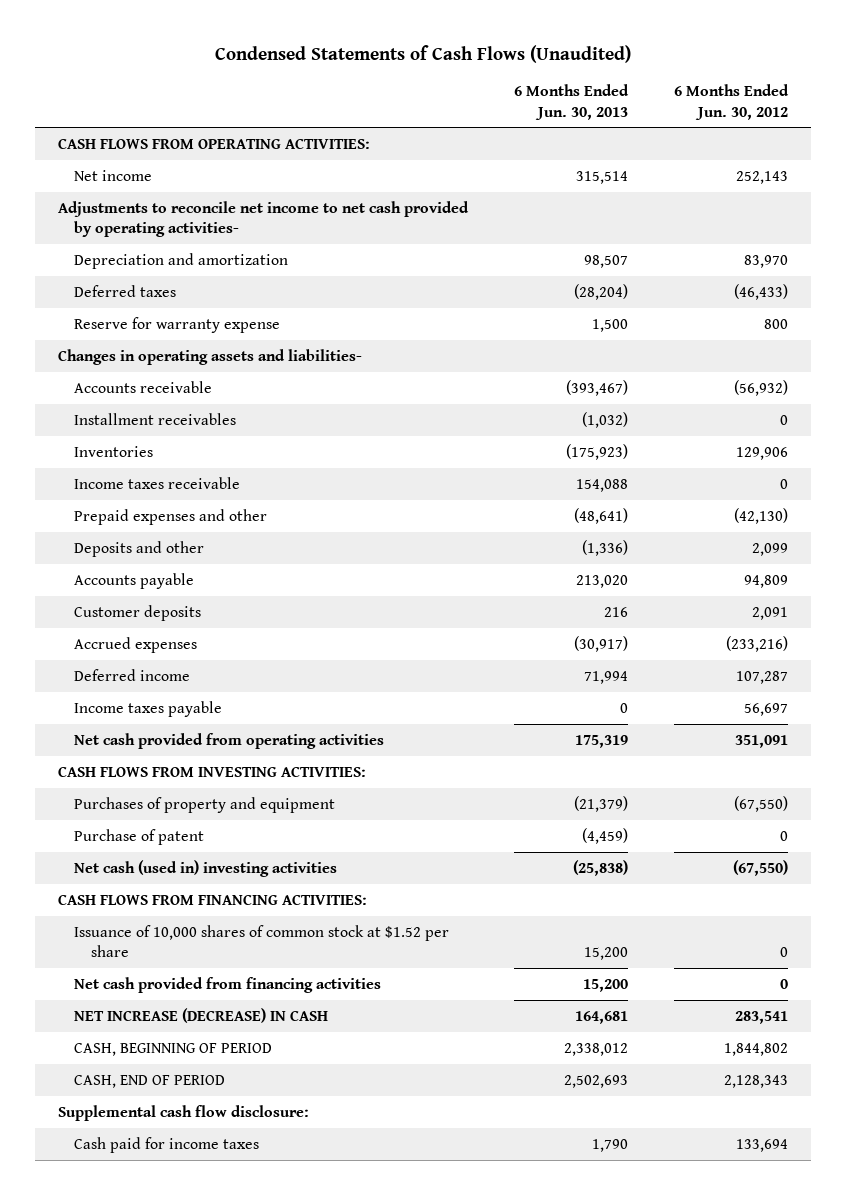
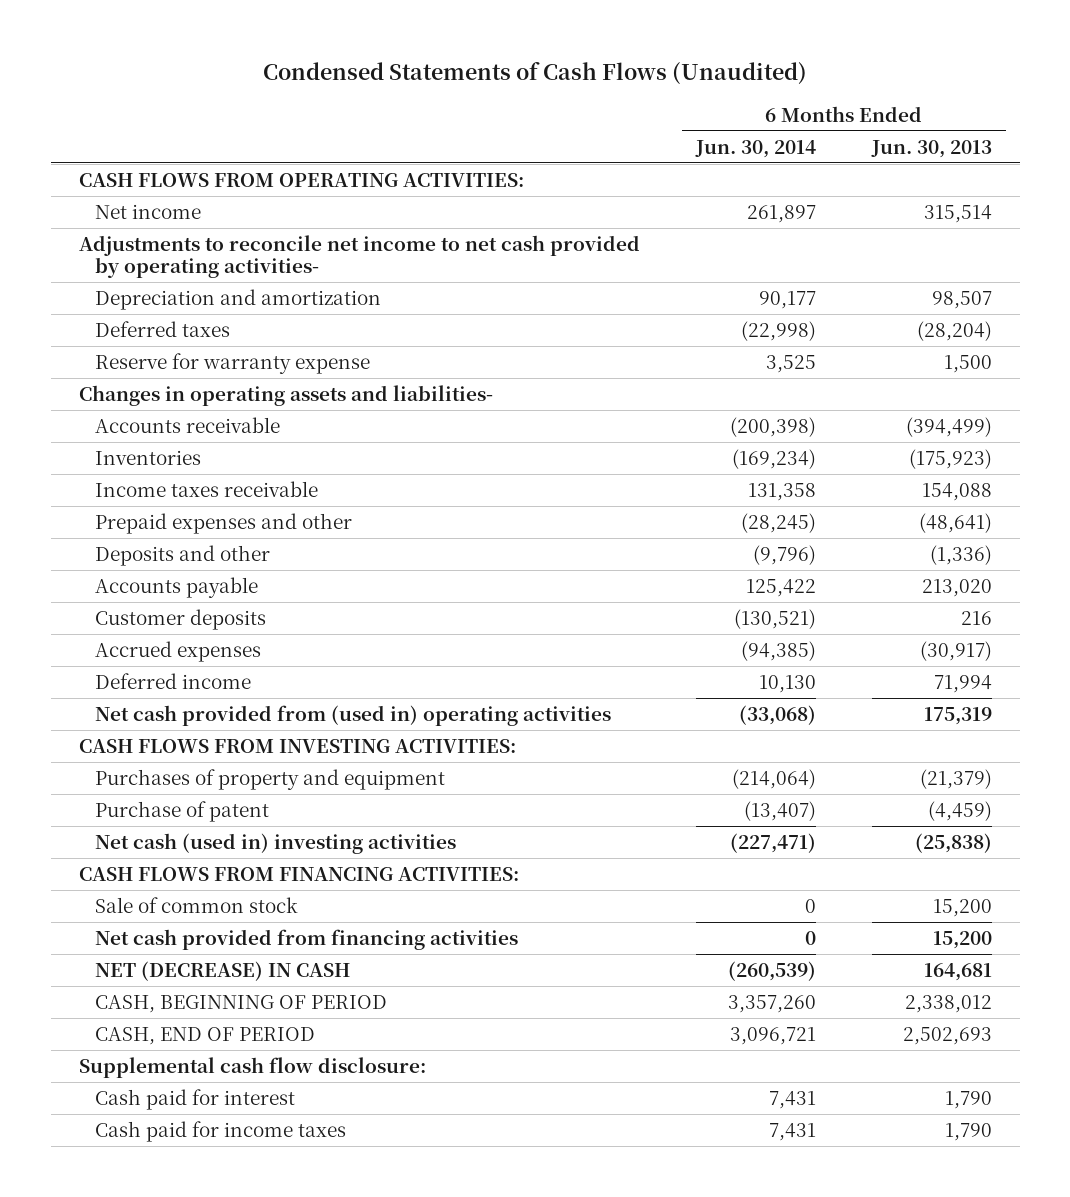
[674,84,790,120] 6 Months Ended Jun. 30, 2012 -> none
none -> [694,139,816,158] Jun. 30, 2014
[74,412,237,425] Installment receivables -> none
[566,379,629,396] (393,467) -> [905,416,992,437] (394,499)
[74,700,223,717] Income taxes payable -> none
[74,732,385,749] Net cash provided from operating activities -> [95,704,612,726] Net cash provided from (used in) operating activities
[74,924,450,957] Issuance of 10,000 shares of common stock at $1.52 per share -> [95,896,299,913] Sale of common stock
[74,1007,329,1023] NET INCREASE (DECREASE) IN CASH -> [95,960,351,981] NET (DECREASE) IN CASH
none -> [95,1088,296,1110] Cash paid for interest

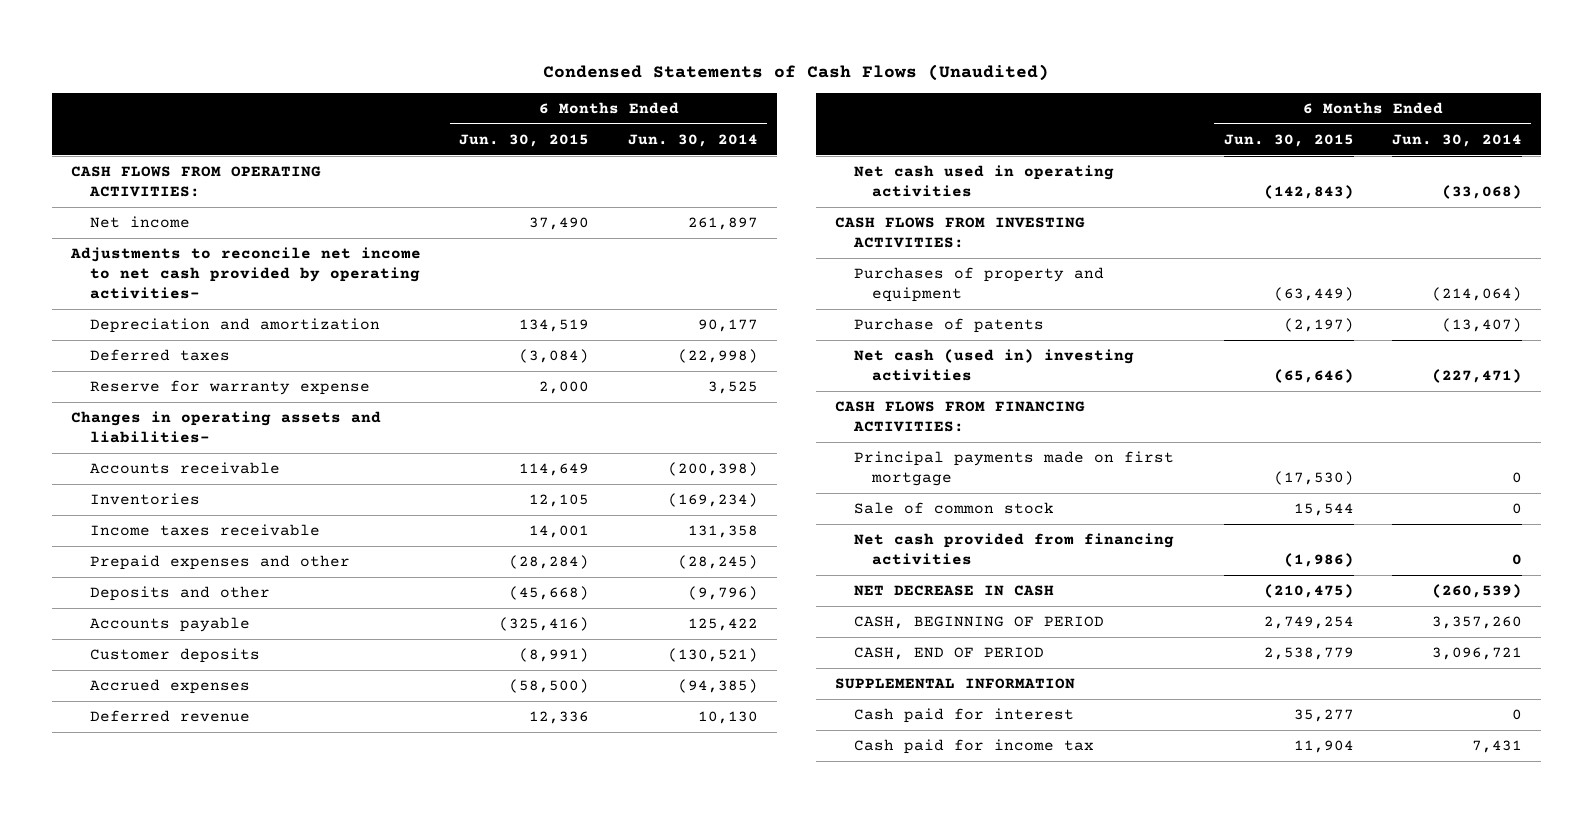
[870,139,992,158] Jun. 30, 2013 -> none
none -> [459,133,590,147] Jun. 30, 2015
[95,672,252,689] Deferred income -> [89,710,250,723] Deferred revenue
[95,704,612,726] Net cash provided from (used in) operating activities -> [853,165,1114,198] Net cash used in operating activities
[95,800,270,822] Purchase of patent -> [853,318,1044,334] Purchase of patents
none -> [853,451,1174,487] Principal payments made on first mortgage
[95,960,351,981] NET (DECREASE) IN CASH -> [853,585,1054,597] NET DECREASE IN CASH
[78,1056,426,1078] Supplemental cash flow disclosure: -> [835,678,1076,690] SUPPLEMENTAL INFORMATION
[768,1090,816,1109] 7,431 -> [1511,709,1522,721] 0
[95,1120,347,1142] Cash paid for income taxes -> [853,739,1094,755] Cash paid for income tax

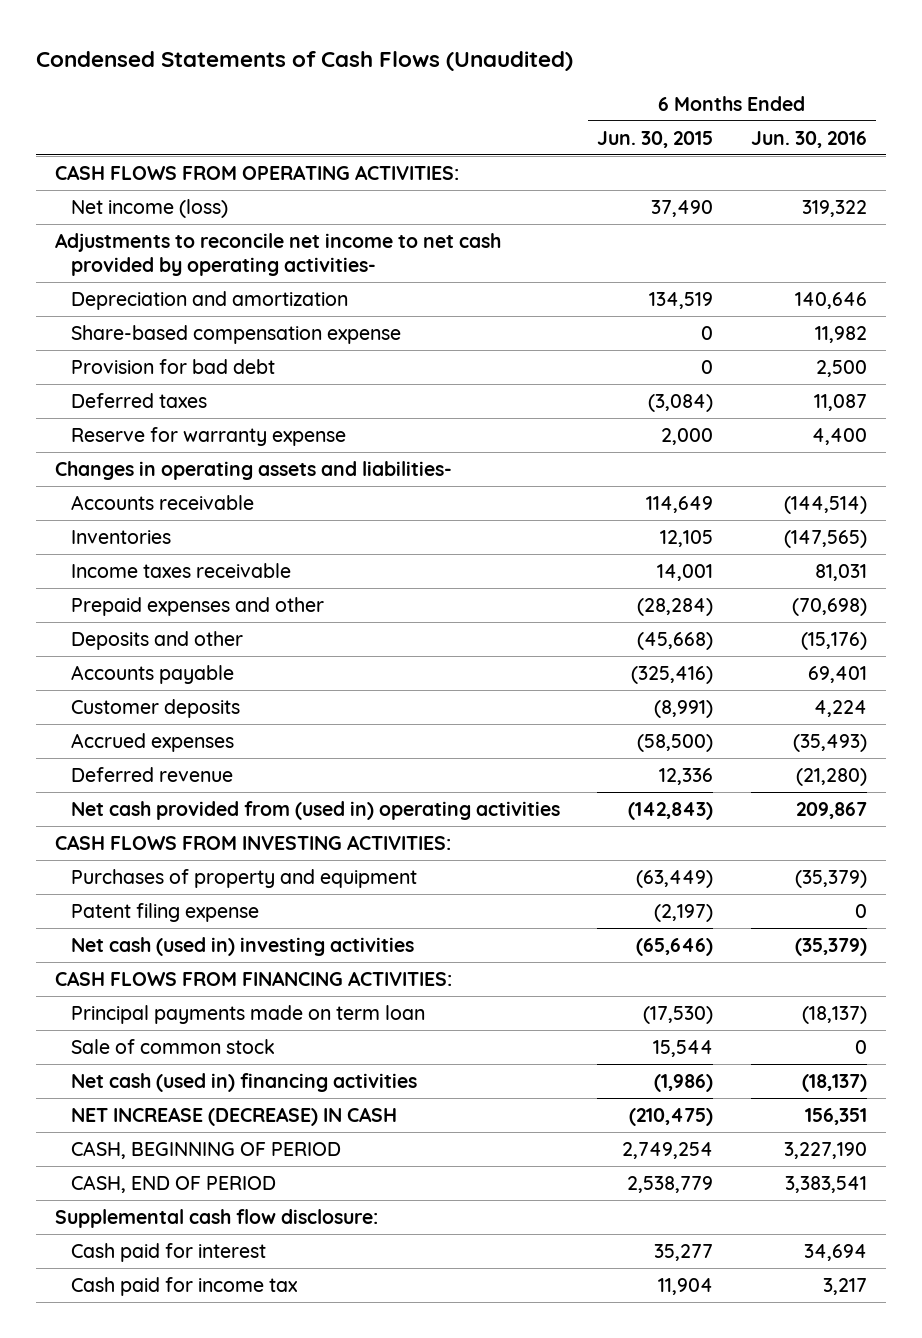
[627,133,758,147] Jun. 30, 2014 -> none
none -> [750,130,867,148] Jun. 30, 2016
[89,216,190,229] Net income -> [70,199,228,219] Net income (loss)
none -> [70,325,401,345] Share-based compensation expense
none -> [70,359,275,375] Provision for bad debt
[853,165,1114,198] Net cash used in operating activities -> [70,801,560,821] Net cash provided from (used in) operating activities
[853,318,1044,334] Purchase of patents -> [70,903,259,923] Patent filing expense
[853,451,1174,487] Principal payments made on first mortgage -> [70,1005,425,1025] Principal payments made on term loan
[853,533,1174,566] Net cash provided from financing activities -> [70,1073,417,1093] Net cash (used in) financing activities
[853,585,1054,597] NET DECREASE IN CASH -> [70,1107,397,1127] NET INCREASE (DECREASE) IN CASH
[835,678,1076,690] SUPPLEMENTAL INFORMATION -> [54,1209,378,1229] Supplemental cash flow disclosure:

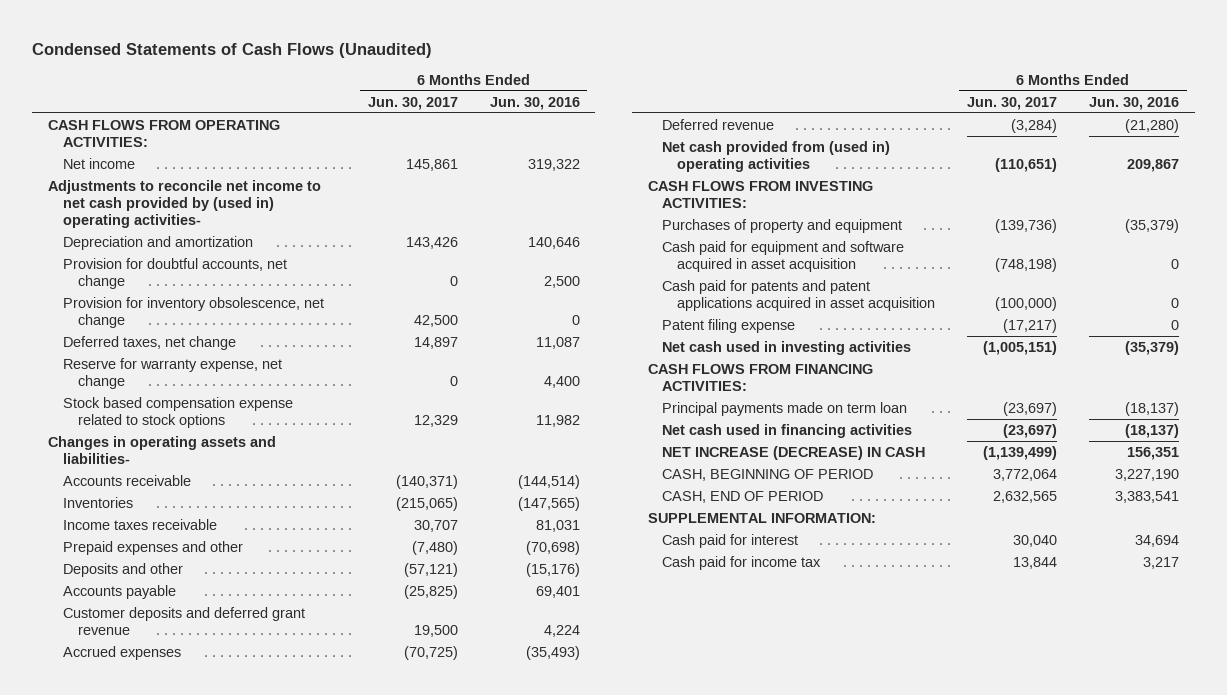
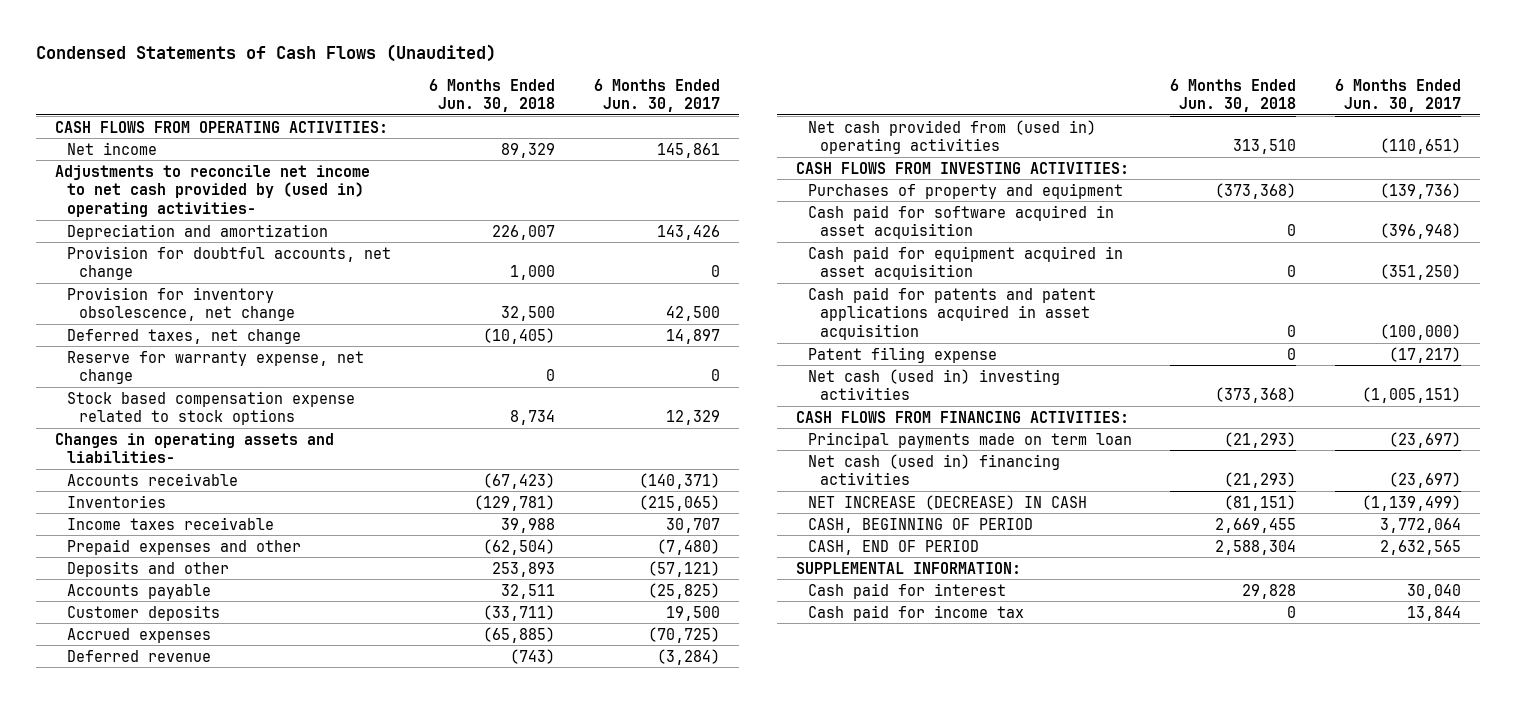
[489,96,580,110] Jun. 30, 2016 -> none
none -> [429,78,556,113] 6 Months Ended Jun. 30, 2018
[62,606,305,636] Customer deposits and deferred grant revenue -> [66,604,220,621] Customer deposits
[662,240,905,273] Cash paid for equipment and software acquired in asset acquisition -> [807,204,1114,240] Cash paid for software acquired in asset acquisition
[995,258,1058,273] (748,198) -> [1380,223,1462,240] (396,948)
none -> [807,245,1123,281] Cash paid for equipment acquired in asset acquisition
[662,340,912,355] Net cash used in investing activities -> [807,368,1060,401] Net cash (used in) investing activities
[662,423,913,438] Net cash used in financing activities -> [807,453,1060,486] Net cash (used in) financing activities

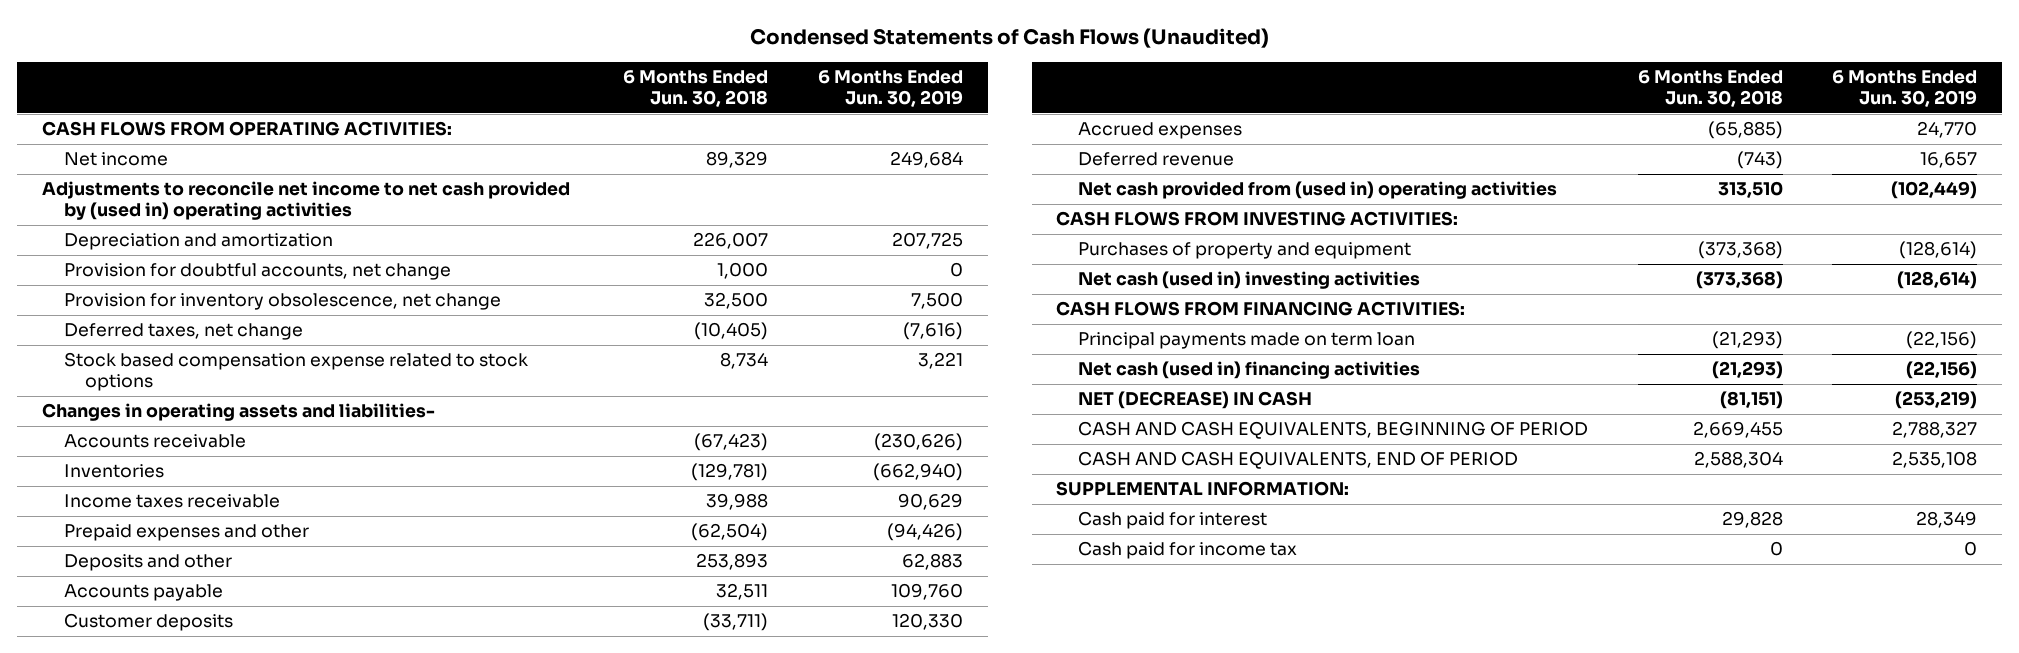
[593,78,720,113] 6 Months Ended Jun. 30, 2017 -> none
none -> [818,70,964,108] 6 Months Ended Jun. 30, 2019
[55,164,371,217] Adjustments to reconcile net income to net cash provided by (used in) operating activities- -> [42,181,571,221] Adjustments to reconcile net income to net cash provided by (used in) operating activities
[66,350,364,385] Reserve for warranty expense, net change -> none
[807,204,1114,240] Cash paid for software acquired in asset acquisition -> none
[807,245,1123,281] Cash paid for equipment acquired in asset acquisition -> none
[807,286,1096,340] Cash paid for patents and patent applications acquired in asset acquisition -> none
[807,346,997,363] Patent filing expense -> none
[807,494,1087,510] NET INCREASE (DECREASE) IN CASH -> [1077,391,1312,410] NET (DECREASE) IN CASH
[807,517,1033,533] CASH, BEGINNING OF PERIOD -> [1077,421,1588,440] CASH AND CASH EQUIVALENTS, BEGINNING OF PERIOD
[807,539,979,555] CASH, END OF PERIOD -> [1077,451,1518,470] CASH AND CASH EQUIVALENTS, END OF PERIOD

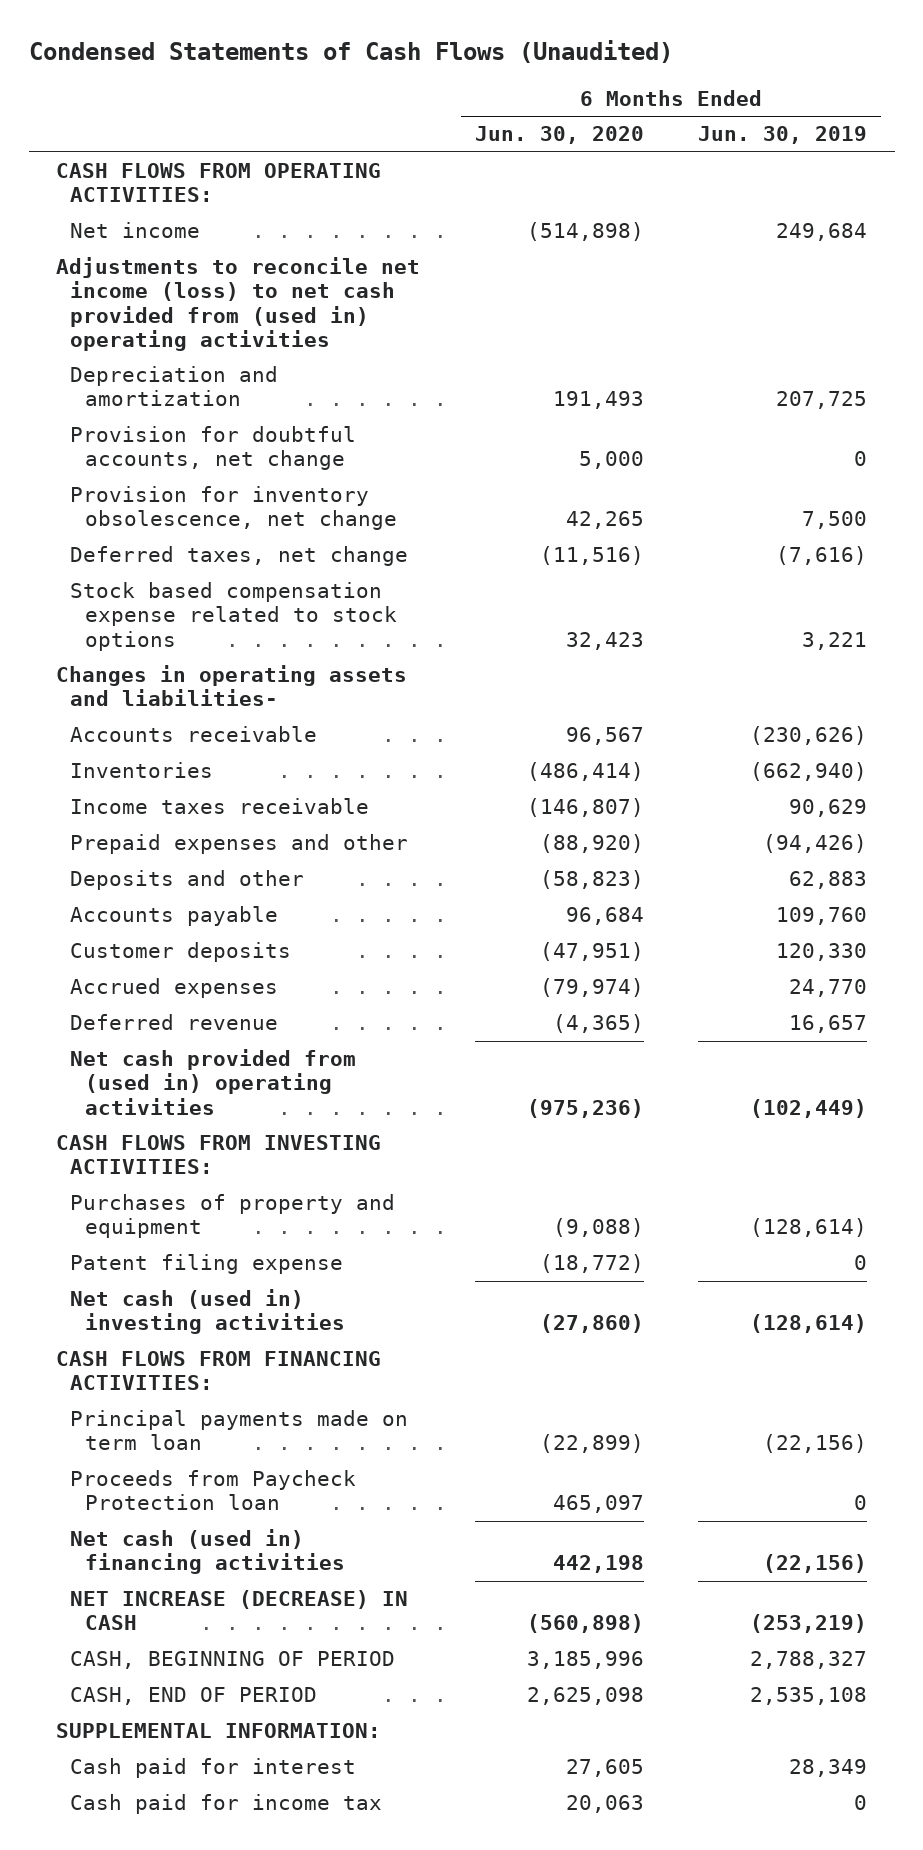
[623,70,769,108] 6 Months Ended Jun. 30, 2018 -> none
none -> [474,126,644,145] Jun. 30, 2020
[42,181,571,221] Adjustments to reconcile net income to net cash provided by (used in) operating activities -> [56,257,421,351] Adjustments to reconcile net income (loss) to net cash provided from (used in) operating activities
none -> [70,1254,344,1275] Patent filing expense
none -> [70,1470,357,1511] Proceeds from Paycheck Protection loan
[1077,391,1312,410] NET (DECREASE) IN CASH -> [70,1590,409,1631] NET INCREASE (DECREASE) IN CASH
[1077,421,1588,440] CASH AND CASH EQUIVALENTS, BEGINNING OF PERIOD -> [70,1651,396,1670] CASH, BEGINNING OF PERIOD
[1077,451,1518,470] CASH AND CASH EQUIVALENTS, END OF PERIOD -> [70,1687,318,1706] CASH, END OF PERIOD

